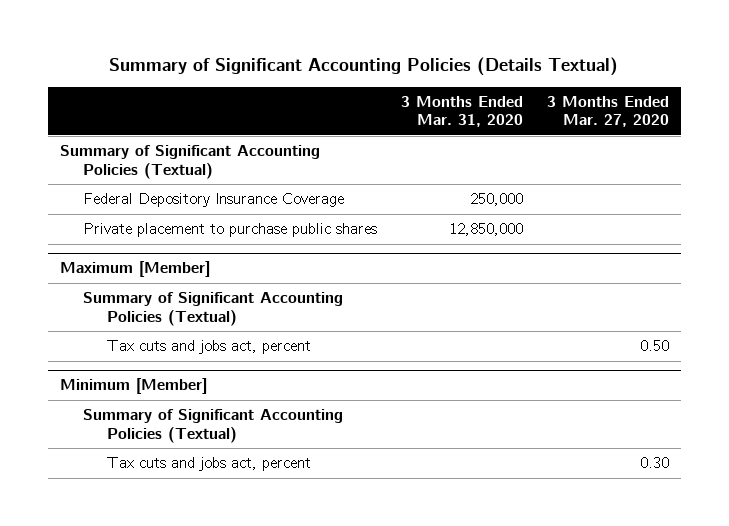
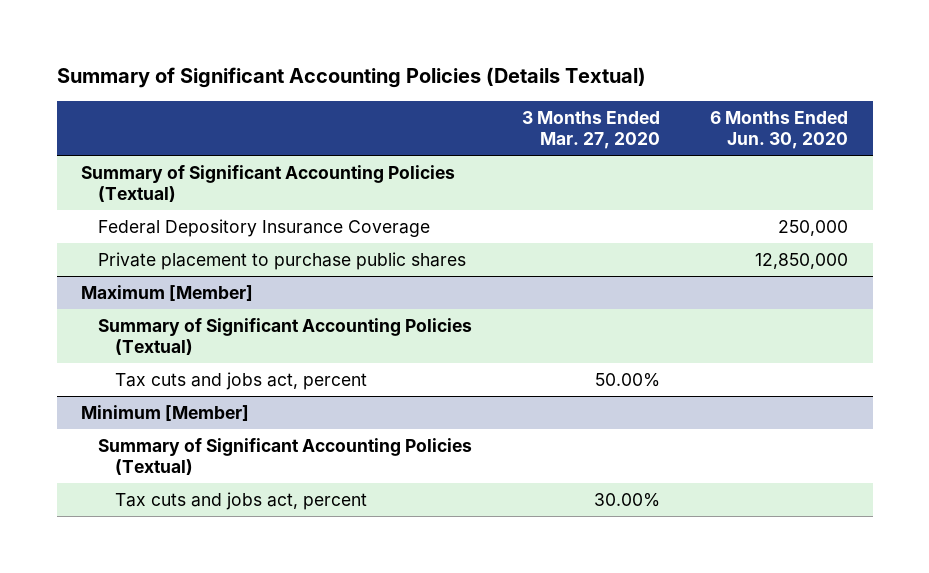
[401,95,524,128] 3 Months Ended Mar. 31, 2020 -> none
none -> [709,110,848,149] 6 Months Ended Jun. 30, 2020
[640,340,670,352] 0.50 -> [594,372,660,387] 50.00%
[640,457,670,469] 0.30 -> [593,492,660,507] 30.00%

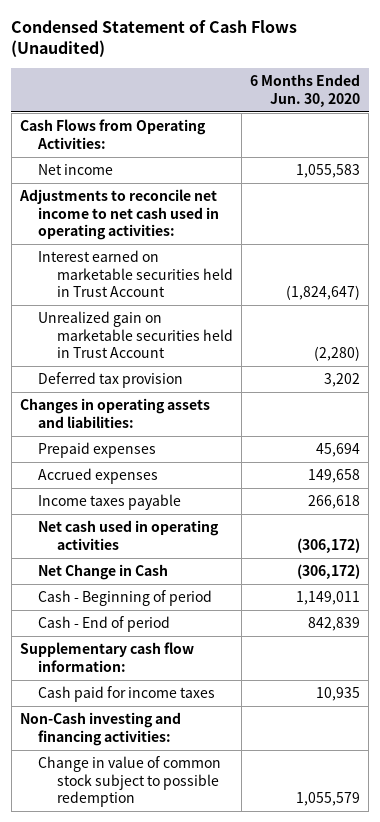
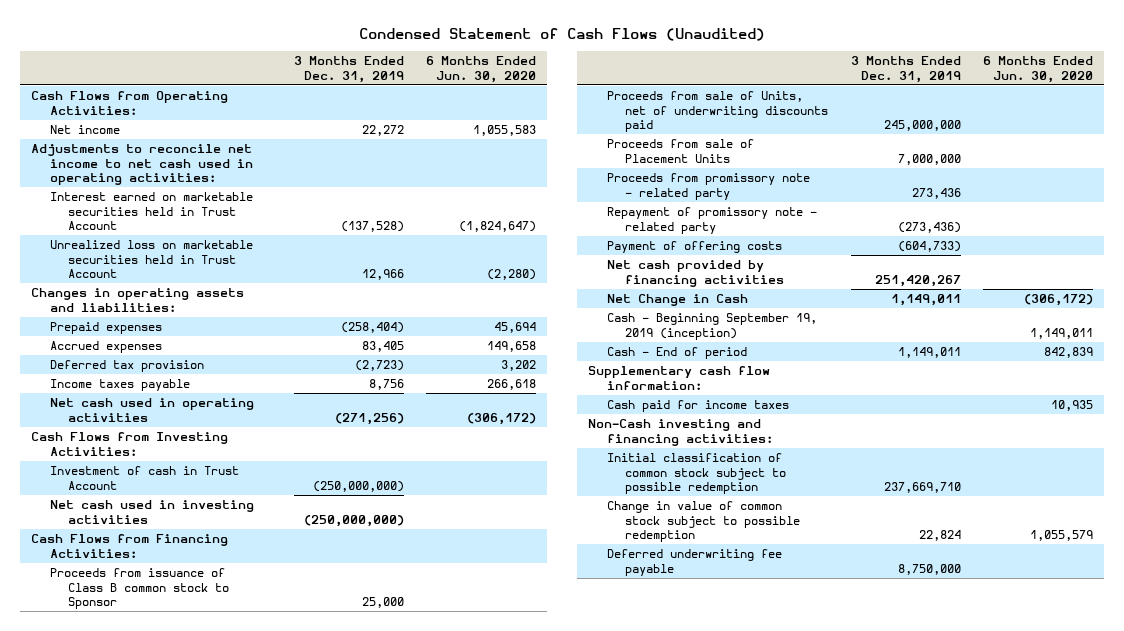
none -> [293,56,404,83] 3 Months Ended Dec. 31, 2019
[38,311,234,359] Unrealized gain on marketable securities held in Trust Account -> [49,240,253,279] Unrealized loss on marketable securities held in Trust Account
[38,372,184,389] Deferred tax provision -> [49,360,204,373] Deferred tax provision
none -> [31,432,229,456] Cash Flows from Investing Activities:
none -> [49,466,239,490] Investment of cash in Trust Account
none -> [49,500,254,524] Net cash used in investing activities
none -> [31,534,229,558] Cash Flows from Financing Activities:
none -> [49,568,230,610] Proceeds from issuance of Class B common stock to Sponsor
none -> [606,91,829,133] Proceeds from sale of Units, net of underwriting discounts paid
none -> [606,139,754,163] Proceeds from sale of Placement Units
none -> [606,173,810,200] Proceeds from promissory note - related party
none -> [606,207,817,234] Repayment of promissory note - related party
none -> [606,241,782,254] Payment of offering costs
none -> [606,260,785,287] Net cash provided by financing activities
[38,590,213,607] Cash - Beginning of period -> [606,313,817,340] Cash - Beginning September 19, 2019 (inception)
none -> [606,453,787,495] Initial classification of common stock subject to possible redemption
none -> [606,549,782,576] Deferred underwriting fee payable

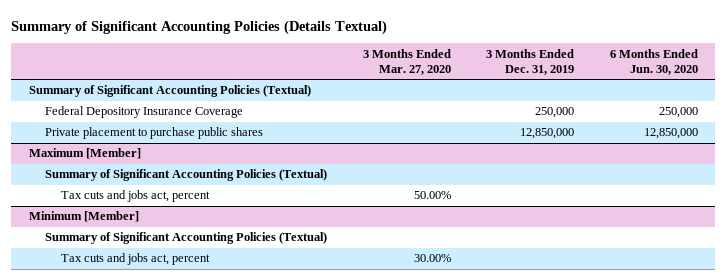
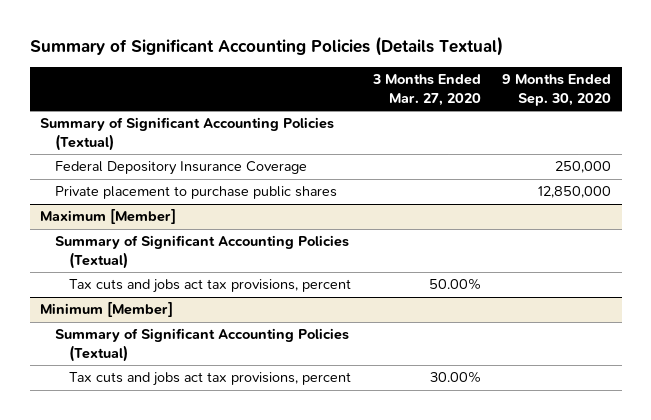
[486,48,575,76] 3 Months Ended Dec. 31, 2019 -> none
[609,48,698,76] 6 Months Ended Jun. 30, 2020 -> none
none -> [501,74,611,106] 9 Months Ended Sep. 30, 2020
[61,190,211,203] Tax cuts and jobs act, percent -> [69,279,352,294] Tax cuts and jobs act tax provisions, percent
[61,253,211,266] Tax cuts and jobs act, percent -> [69,372,352,387] Tax cuts and jobs act tax provisions, percent

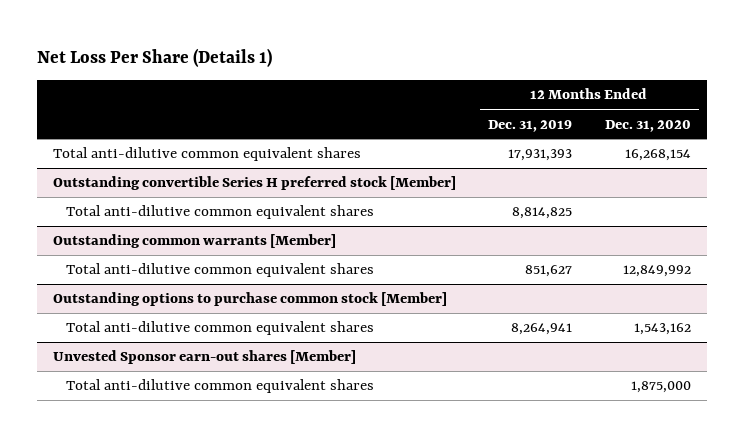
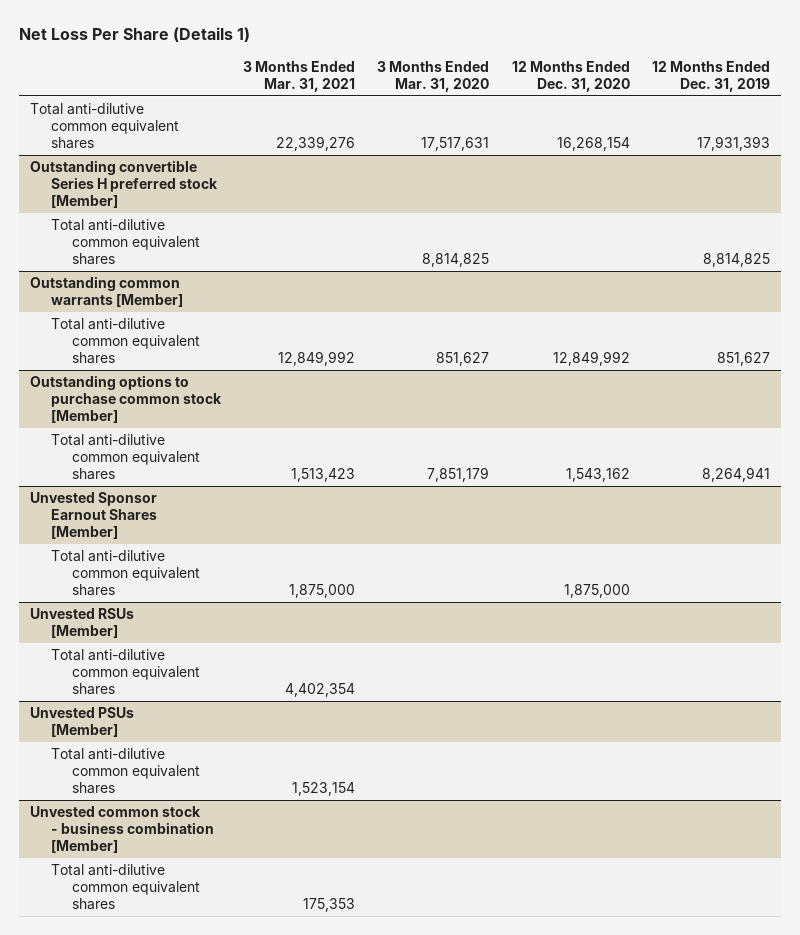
none -> [243,60,356,92] 3 Months Ended Mar. 31, 2021
none -> [377,60,490,92] 3 Months Ended Mar. 31, 2020
[53,350,357,365] Unvested Sponsor earn-out shares [Member] -> [29,492,157,540] Unvested Sponsor Earnout Shares [Member]
none -> [29,608,134,639] Unvested RSUs [Member]
none -> [50,649,201,696] Total anti-dilutive common equivalent shares
none -> [29,707,134,738] Unvested PSUs [Member]
none -> [50,748,201,795] Total anti-dilutive common equivalent shares
none -> [29,806,214,854] Unvested common stock - business combination [Member]
none -> [50,864,201,911] Total anti-dilutive common equivalent shares

